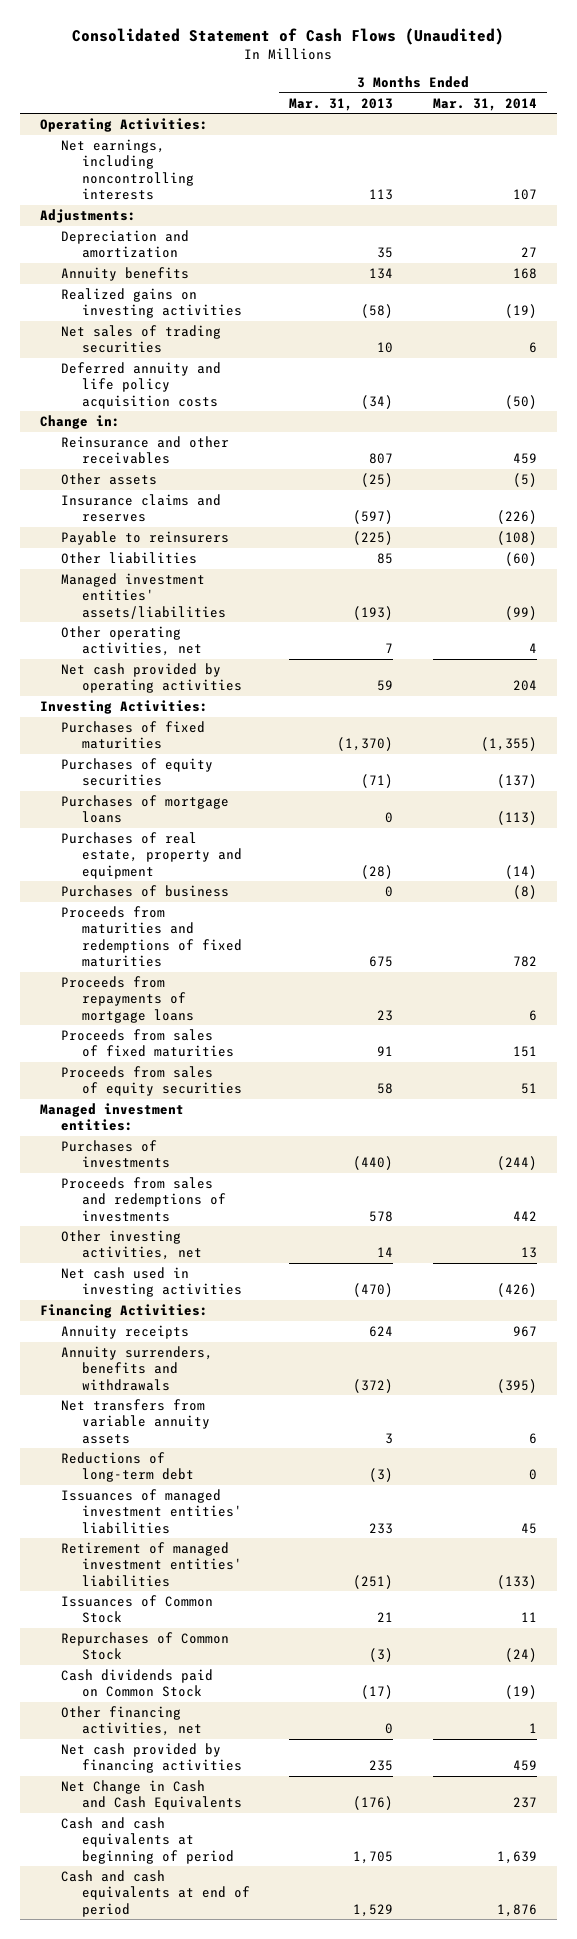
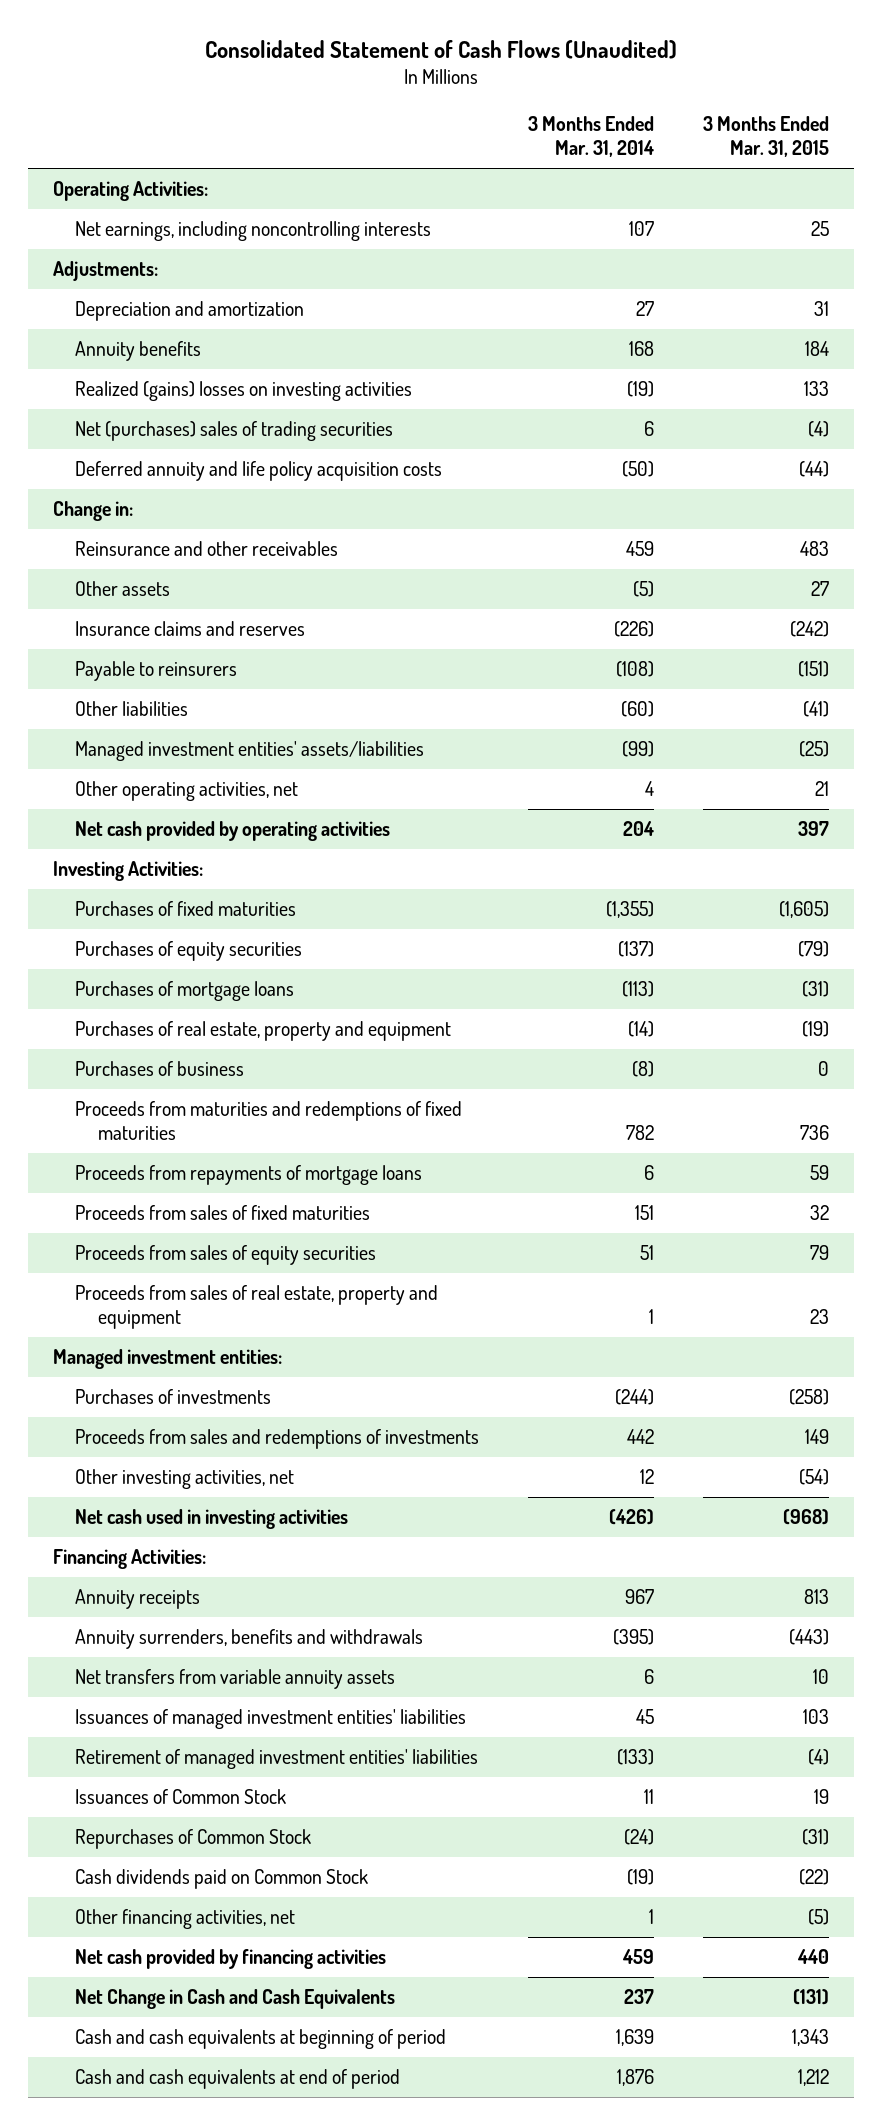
[289,97,394,111] Mar. 31, 2013 -> none
none -> [703,115,830,158] 3 Months Ended Mar. 31, 2015
[60,288,242,319] Realized gains on investing activities -> [75,381,413,402] Realized (gains) losses on investing activities
[60,325,221,354] Net sales of trading securities -> [75,421,394,442] Net (purchases) sales of trading securities
none -> [75,1285,439,1330] Proceeds from sales of real estate, property and equipment
[520,1247,537,1259] 13 -> [640,1469,655,1485] 12
[60,1452,194,1483] Reductions of long-term debt -> none

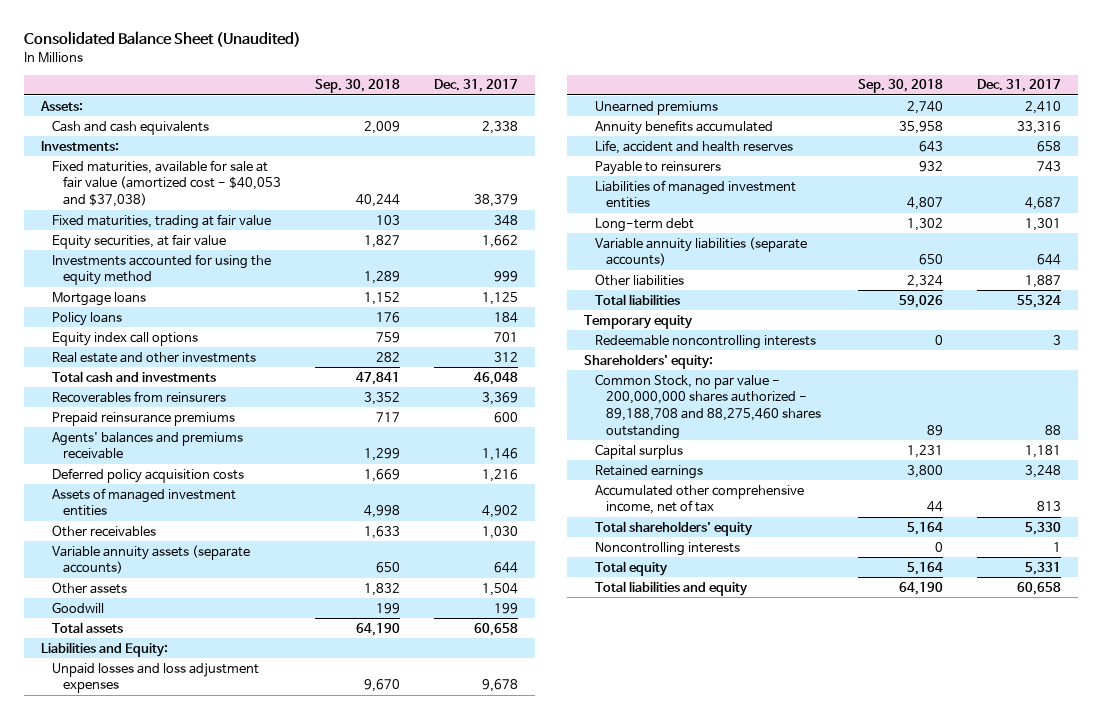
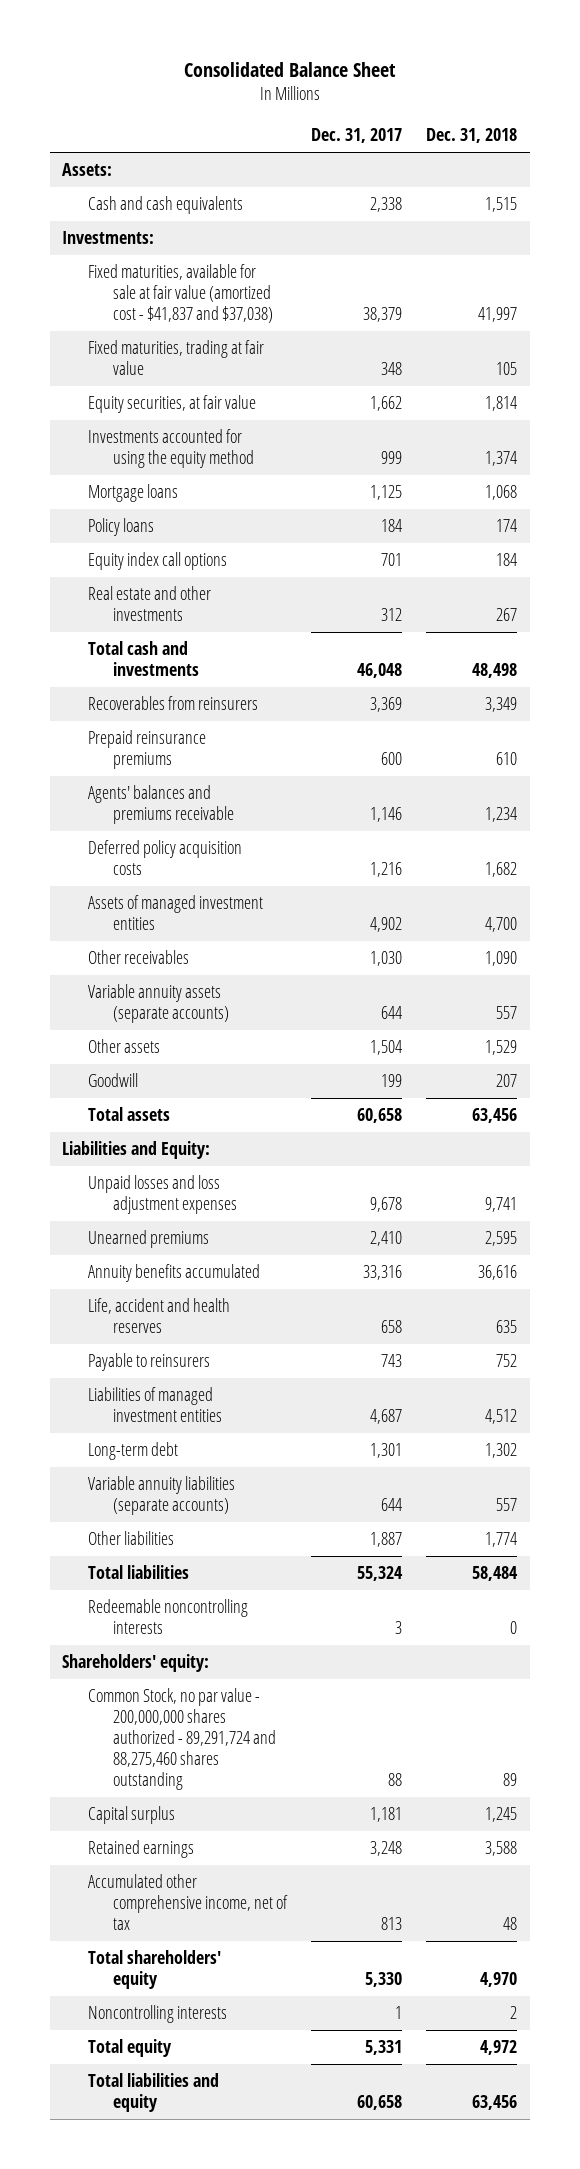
[24,31,302,48] Consolidated Balance Sheet (Unaudited) -> [183,62,396,78] Consolidated Balance Sheet
[315,79,401,94] Sep. 30, 2018 -> none
none -> [426,128,518,144] Dec. 31, 2018
[52,159,282,208] Fixed maturities, available for sale at fair value (amortized cost - $40,053 and $37,038) -> [87,264,273,324] Fixed maturities, available for sale at fair value (amortized cost - $41,837 and $37,038)
[584,314,694,329] Temporary equity -> none
[595,373,822,439] Common Stock, no par value - 200,000,000 shares authorized - 89,188,708 and 88,275,460 shares outstanding -> [87,1688,276,1791] Common Stock, no par value - 200,000,000 shares authorized - 89,291,724 and 88,275,460 shares outstanding

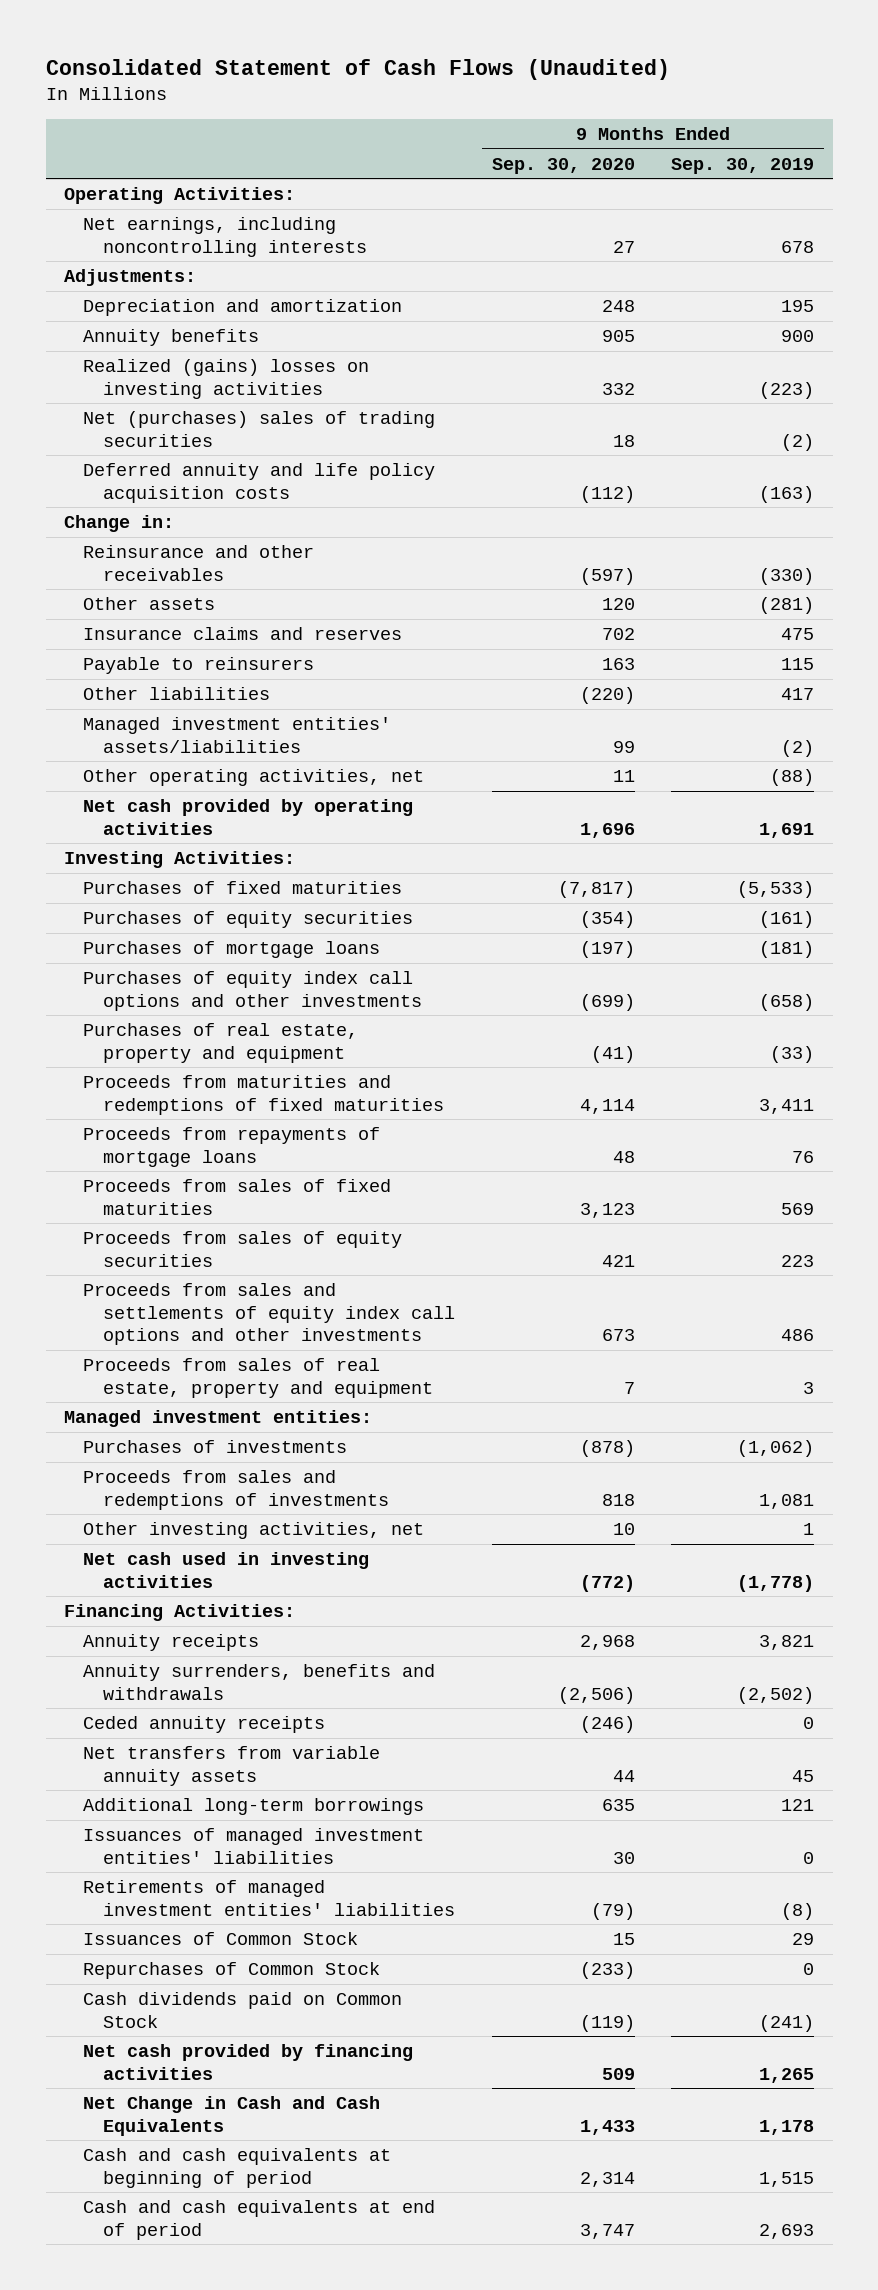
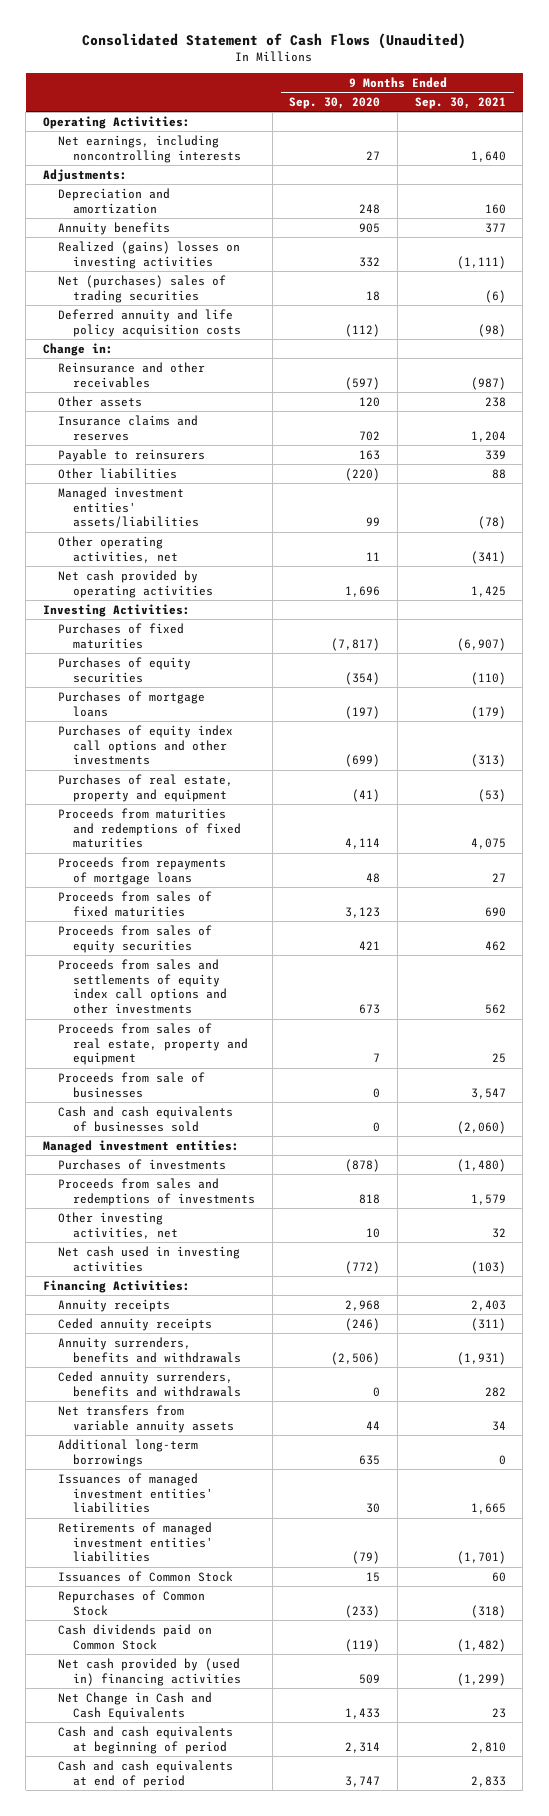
[671,157,815,174] Sep. 30, 2019 -> none
none -> [414,96,506,109] Sep. 30, 2021
none -> [58,1071,206,1098] Proceeds from sale of businesses
none -> [58,1105,234,1132] Cash and cash equivalents of businesses sold
[83,1664,436,1700] Annuity surrenders, benefits and withdrawals -> [58,1336,242,1363] Annuity surrenders, benefits and withdrawals
none -> [58,1370,242,1397] Ceded annuity surrenders, benefits and withdrawals
[83,2044,414,2080] Net cash provided by financing activities -> [58,1657,242,1686] Net cash provided by (used in) financing activities

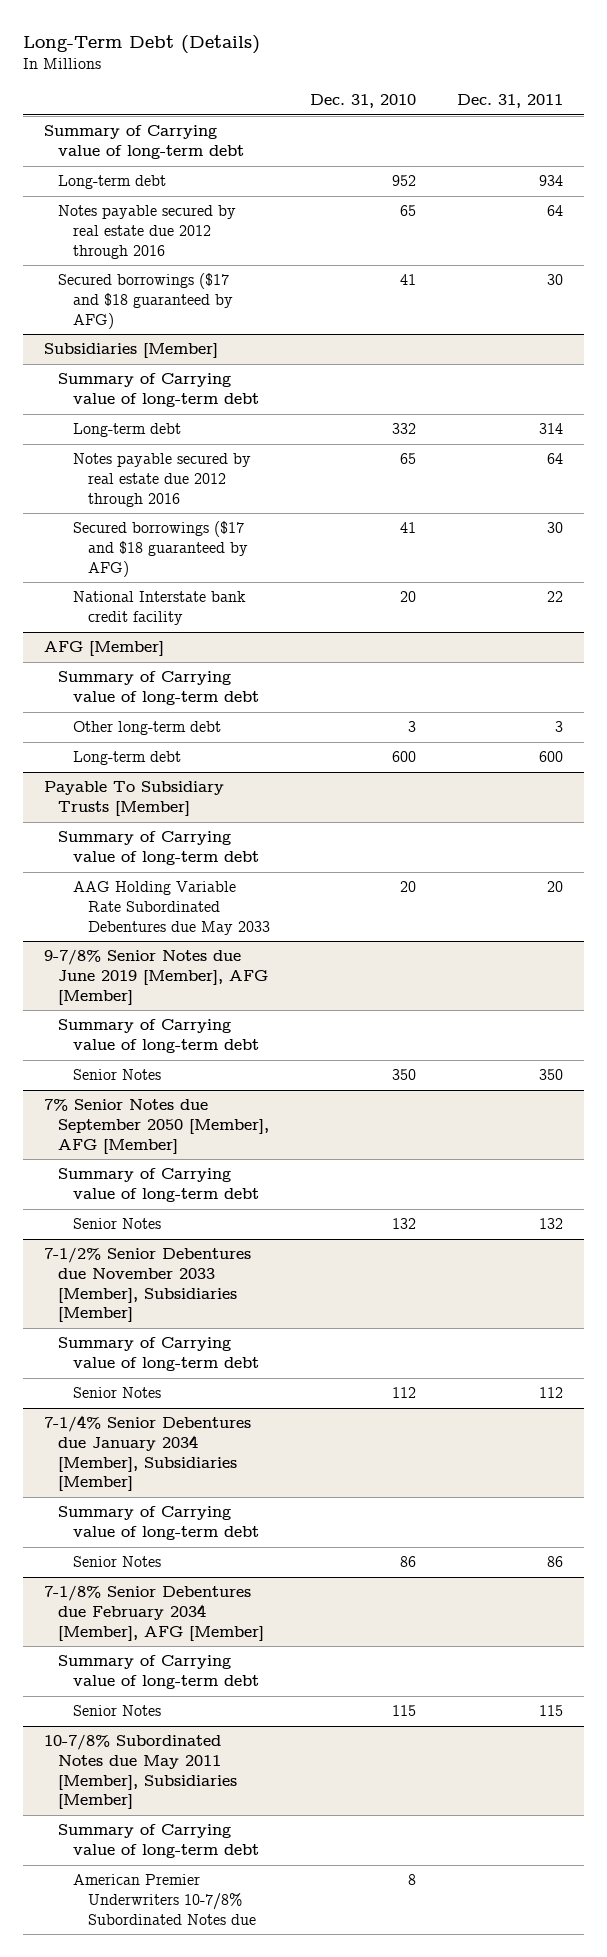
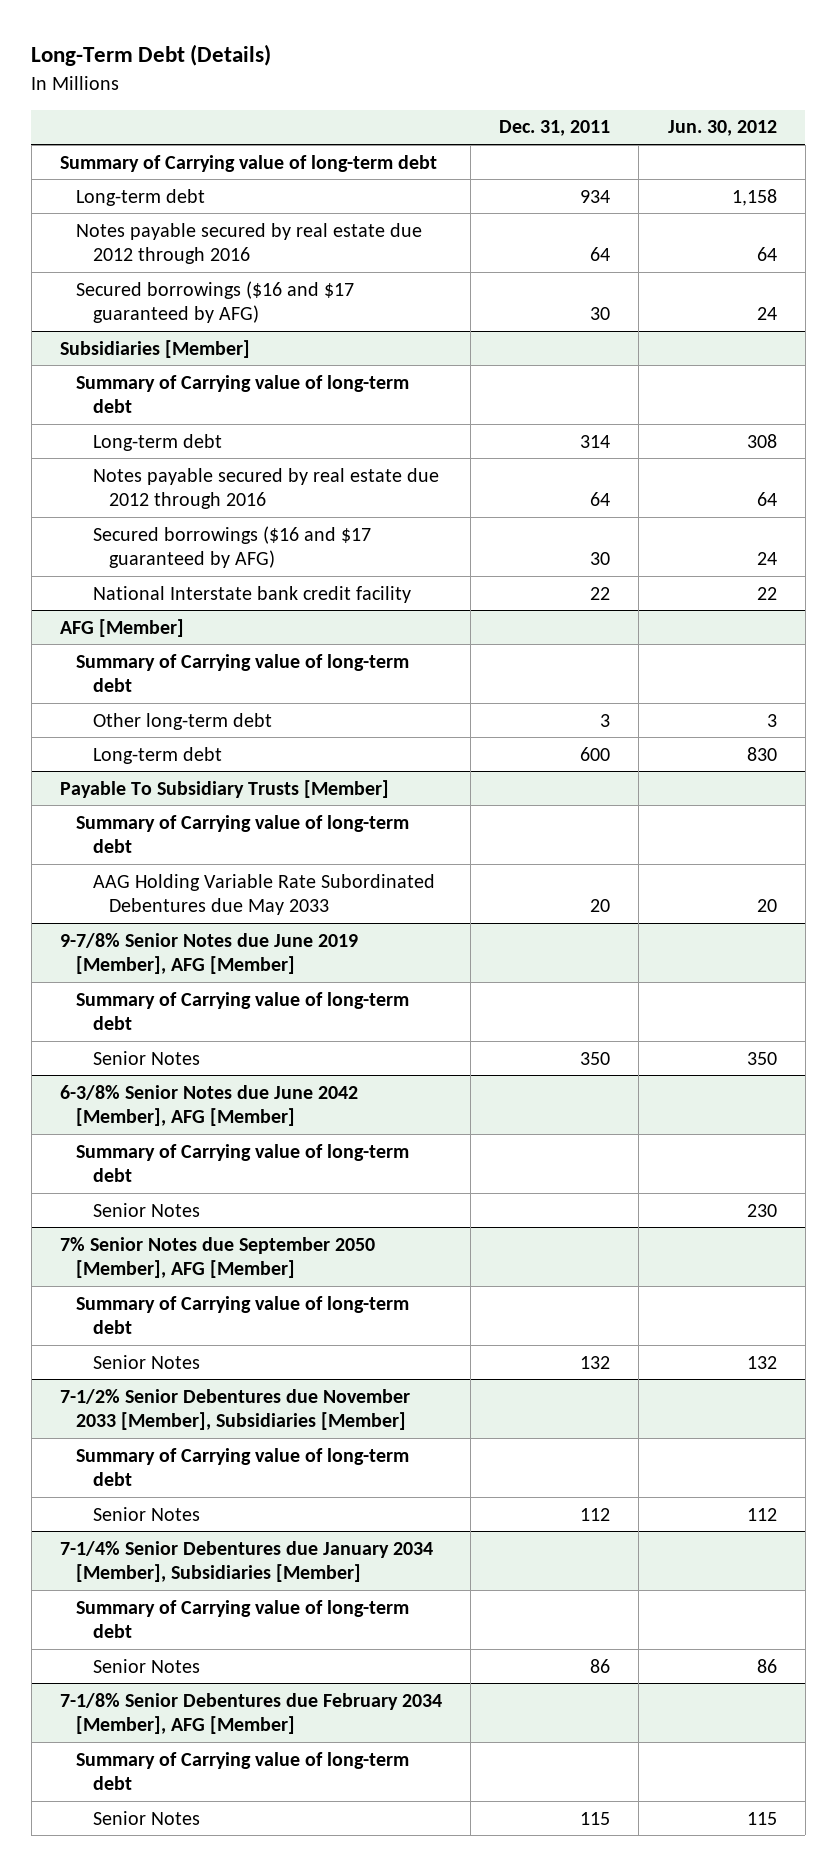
[310,94,417,109] Dec. 31, 2010 -> none
none -> [667,120,777,137] Jun. 30, 2012
[58,273,233,329] Secured borrowings ($17 and $18 guaranteed by AFG) -> [76,280,355,324] Secured borrowings ($16 and $17 guaranteed by AFG)
[72,521,248,577] Secured borrowings ($17 and $18 guaranteed by AFG) -> [92,525,371,569] Secured borrowings ($16 and $17 guaranteed by AFG)
none -> [59,1084,358,1127] 6-3/8% Senior Notes due June 2042 [Member], AFG [Member]
none -> [76,1143,410,1183] Summary of Carrying value of long-term debt
none -> [92,1202,200,1217] Senior Notes
[43,1734,238,1810] 10-7/8% Subordinated Notes due May 2011 [Member], Subsidiaries [Member] -> none
[58,1824,259,1859] Summary of Carrying value of long-term debt -> none
[72,1874,256,1925] American Premier Underwriters 10-7/8% Subordinated Notes due -> none

